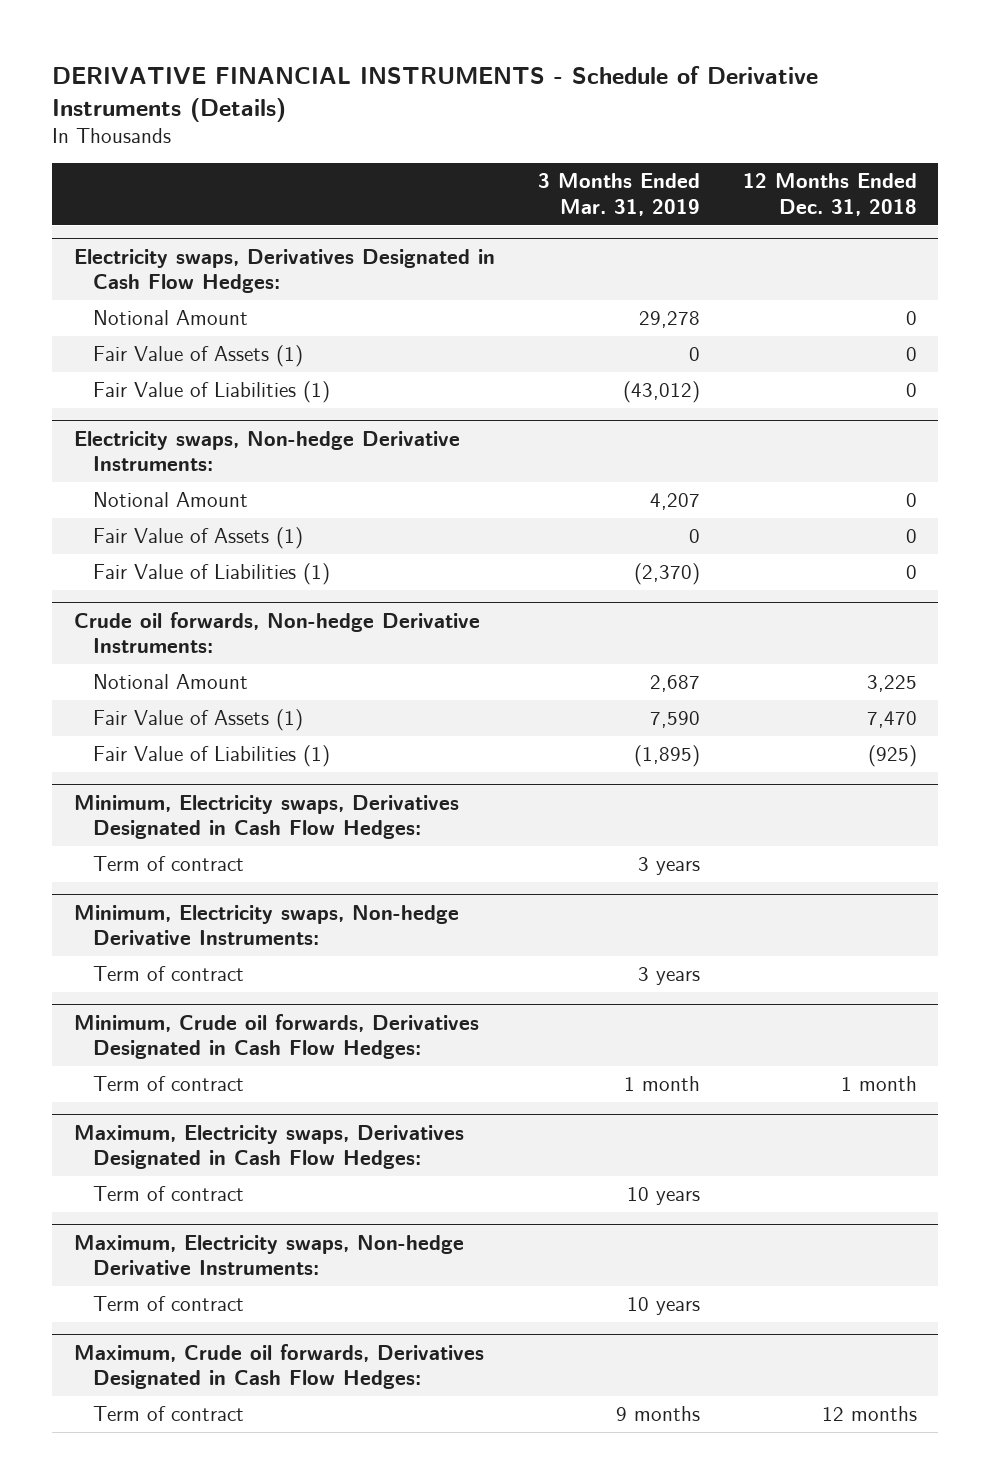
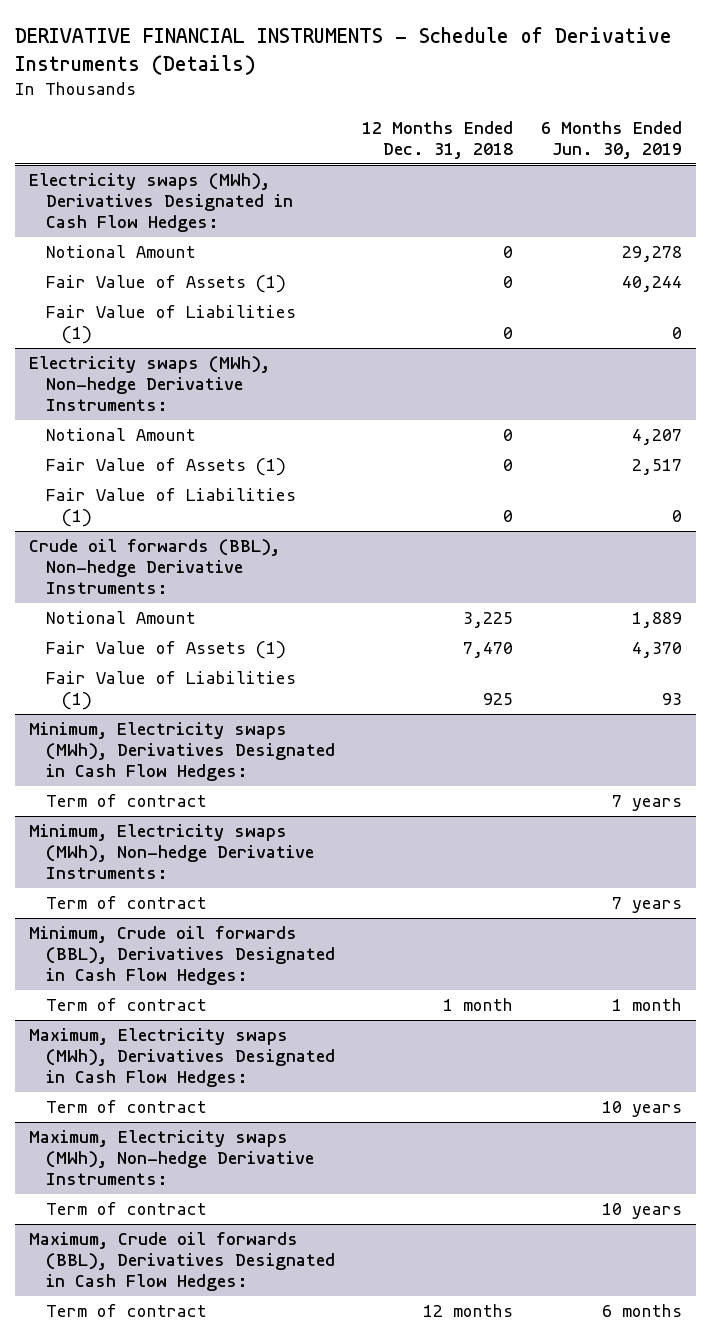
[537,173,700,216] 3 Months Ended Mar. 31, 2019 -> none
none -> [540,121,682,159] 6 Months Ended Jun. 30, 2019
[73,248,495,294] Electricity swaps, Derivatives Designated in Cash Flow Hedges: -> [29,173,293,233] Electricity swaps (MWh), Derivatives Designated in Cash Flow Hedges:
[73,430,460,472] Electricity swaps, Non-hedge Derivative Instruments: -> [29,356,271,412] Electricity swaps (MWh), Non-hedge Derivative Instruments:
[73,611,480,654] Crude oil forwards, Non-hedge Derivative Instruments: -> [29,539,281,595] Crude oil forwards (BBL), Non-hedge Derivative Instruments:
[867,745,917,768] (925) -> [483,693,514,706] 925
[73,794,459,840] Minimum, Electricity swaps, Derivatives Designated in Cash Flow Hedges: -> [29,722,335,782] Minimum, Electricity swaps (MWh), Derivatives Designated in Cash Flow Hedges:
[73,904,459,946] Minimum, Electricity swaps, Non-hedge Derivative Instruments: -> [29,824,314,880] Minimum, Electricity swaps (MWh), Non-hedge Derivative Instruments:
[73,1013,479,1060] Minimum, Crude oil forwards, Derivatives Designated in Cash Flow Hedges: -> [29,926,335,986] Minimum, Crude oil forwards (BBL), Derivatives Designated in Cash Flow Hedges:
[73,1124,464,1170] Maximum, Electricity swaps, Derivatives Designated in Cash Flow Hedges: -> [29,1028,335,1088] Maximum, Electricity swaps (MWh), Derivatives Designated in Cash Flow Hedges:
[73,1234,464,1276] Maximum, Electricity swaps, Non-hedge Derivative Instruments: -> [29,1130,314,1186] Maximum, Electricity swaps (MWh), Non-hedge Derivative Instruments:
[73,1343,484,1390] Maximum, Crude oil forwards, Derivatives Designated in Cash Flow Hedges: -> [29,1232,335,1292] Maximum, Crude oil forwards (BBL), Derivatives Designated in Cash Flow Hedges:

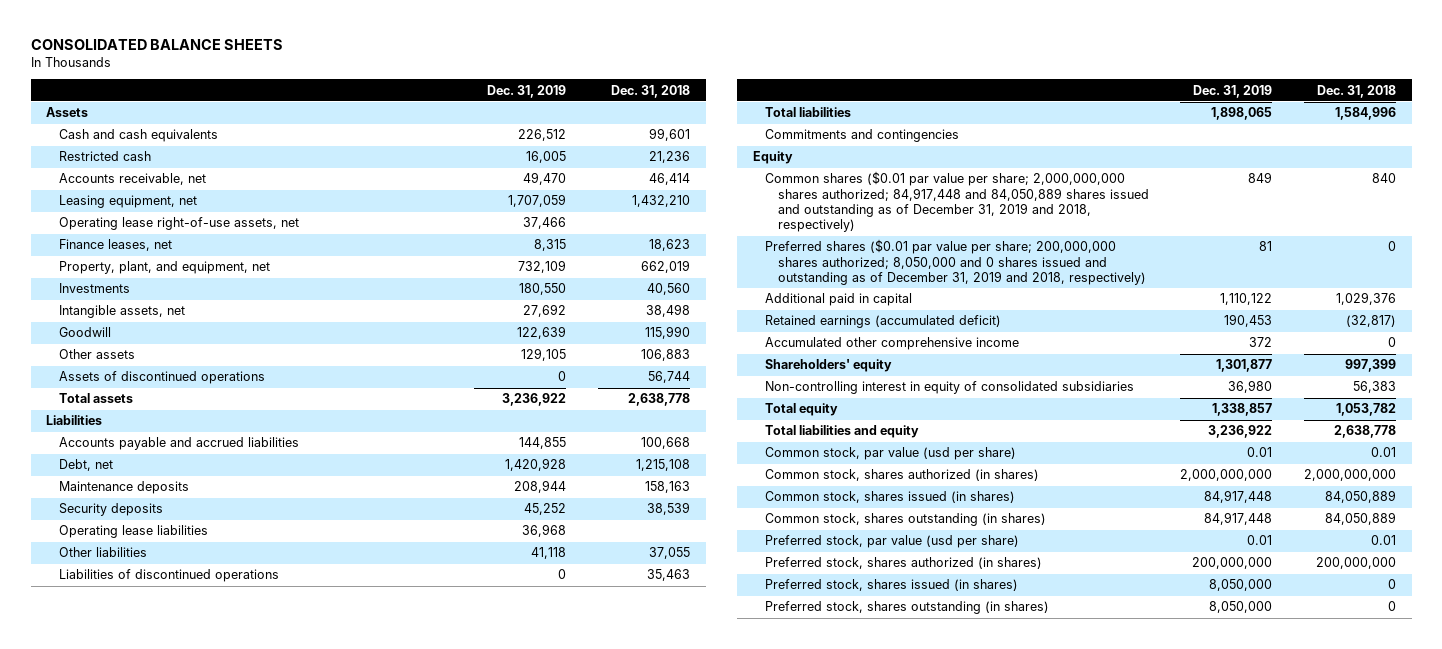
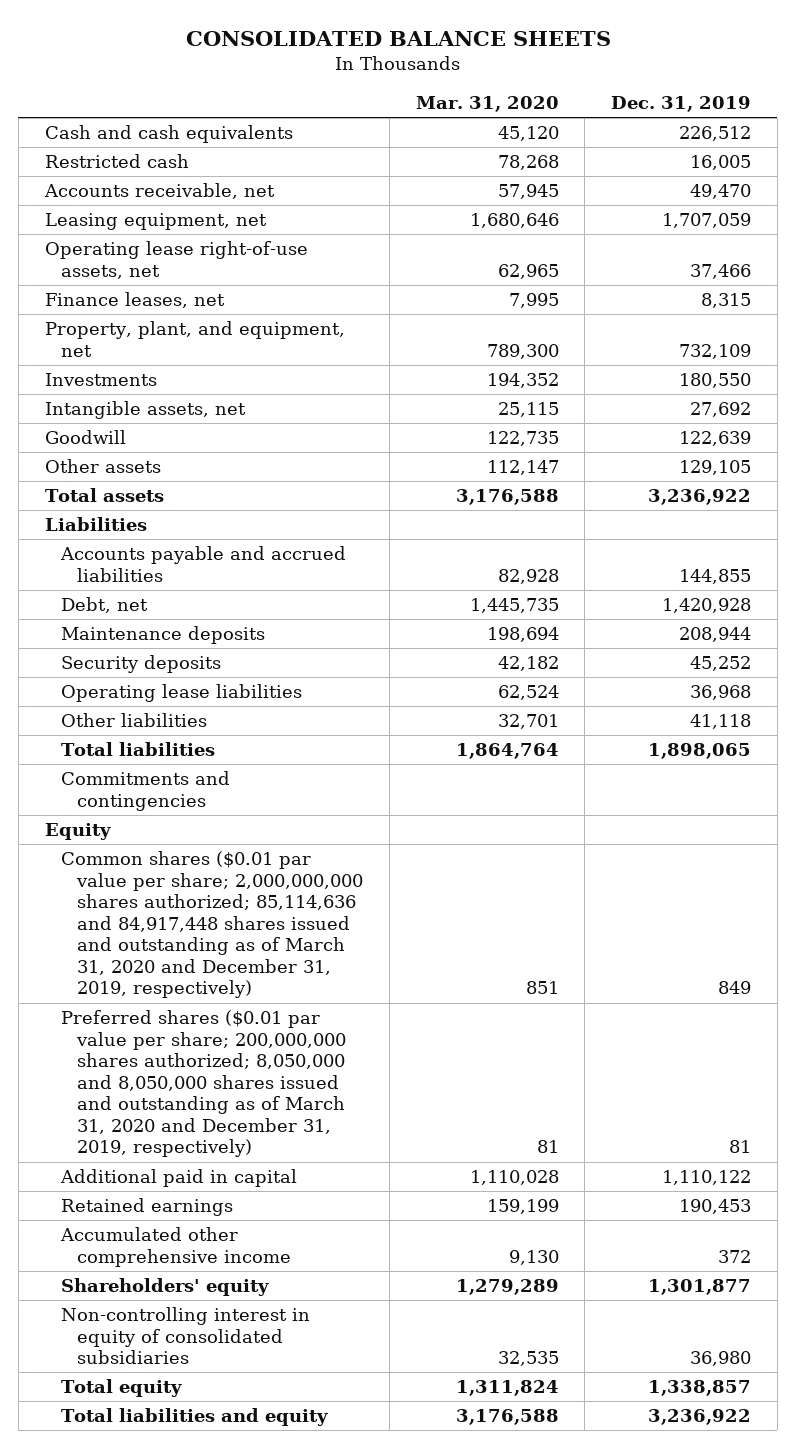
[610,84,690,98] Dec. 31, 2018 -> none
none -> [415,96,559,113] Mar. 31, 2020
[46,107,89,118] Assets -> none
[58,371,265,385] Assets of discontinued operations -> none
[58,569,279,583] Liabilities of discontinued operations -> none
[765,171,1149,233] Common shares ($0.01 par value per share; 2,000,000,000 shares authorized; 84,917,448 and 84,050,889 shares issued and outstanding as of December 31, 2019 and 2018, respectively) -> [60,851,364,999] Common shares ($0.01 par value per share; 2,000,000,000 shares authorized; 85,114,636 and 84,917,448 shares issued and outstanding as of March 31, 2020 and December 31, 2019, respectively)
[765,239,1146,286] Preferred shares ($0.01 par value per share; 200,000,000 shares authorized; 8,050,000 and 0 shares issued and outstanding as of December 31, 2019 and 2018, respectively) -> [60,1010,347,1158] Preferred shares ($0.01 par value per share; 200,000,000 shares authorized; 8,050,000 and 8,050,000 shares issued and outstanding as of March 31, 2020 and December 31, 2019, respectively)
[765,315,1002,329] Retained earnings (accumulated deficit) -> [60,1198,233,1217] Retained earnings
[765,447,1017,461] Common stock, par value (usd per share) -> none
[765,469,1040,482] Common stock, shares authorized (in shares) -> none
[765,491,1016,504] Common stock, shares issued (in shares) -> none
[765,513,1047,527] Common stock, shares outstanding (in shares) -> none
[765,535,1020,549] Preferred stock, par value (usd per share) -> none
[765,557,1043,570] Preferred stock, shares authorized (in shares) -> none
[765,579,1019,592] Preferred stock, shares issued (in shares) -> none
[765,601,1050,615] Preferred stock, shares outstanding (in shares) -> none

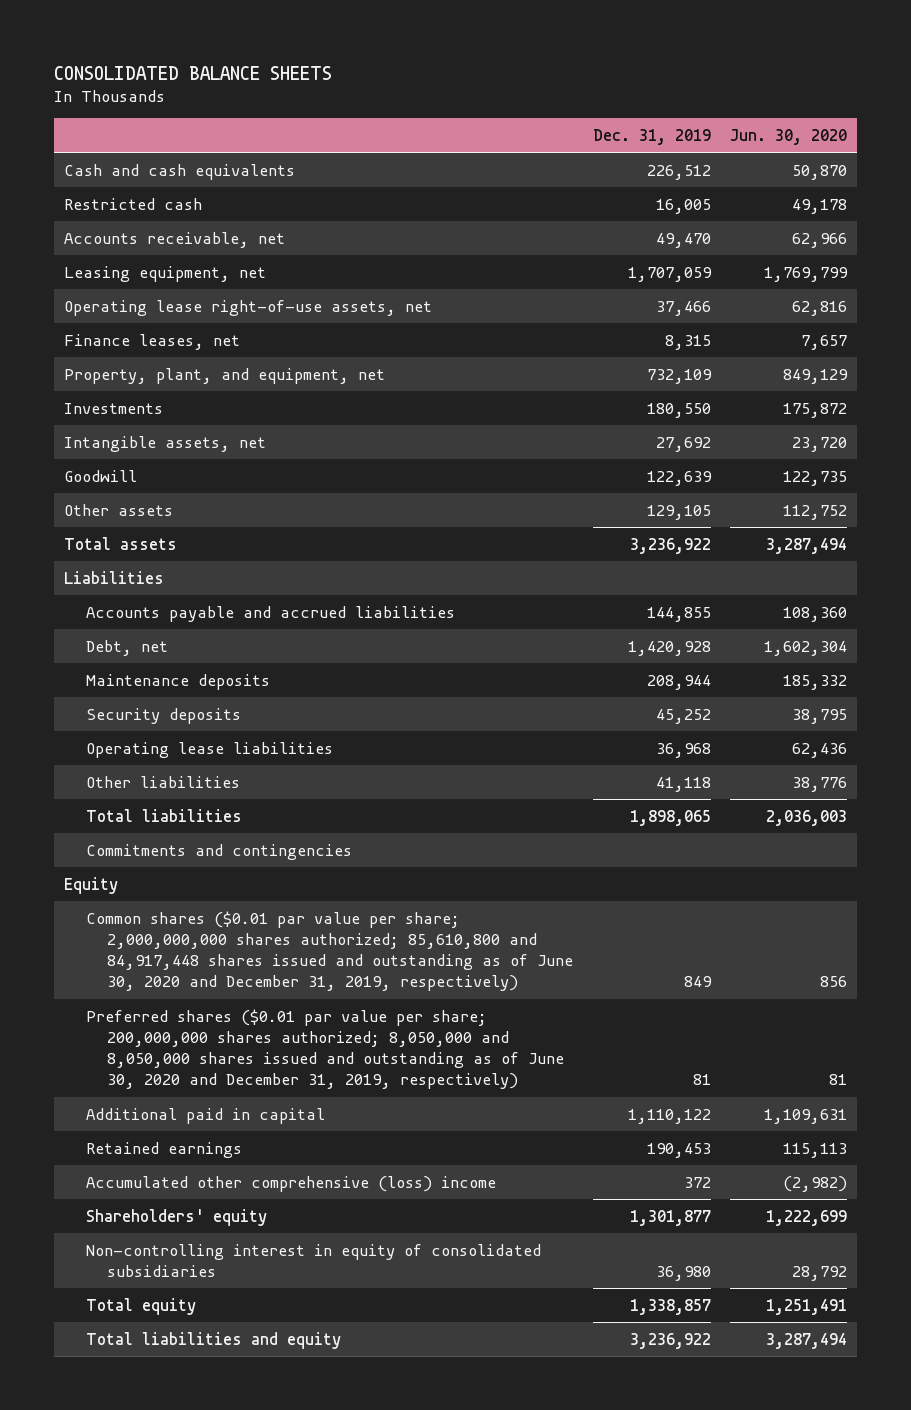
[415,96,559,113] Mar. 31, 2020 -> none
none -> [729,128,847,145] Jun. 30, 2020
[60,851,364,999] Common shares ($0.01 par value per share; 2,000,000,000 shares authorized; 85,114,636 and 84,917,448 shares issued and outstanding as of March 31, 2020 and December 31, 2019, respectively) -> [85,910,574,992] Common shares ($0.01 par value per share; 2,000,000,000 shares authorized; 85,610,800 and 84,917,448 shares issued and outstanding as of June 30, 2020 and December 31, 2019, respectively)
[60,1010,347,1158] Preferred shares ($0.01 par value per share; 200,000,000 shares authorized; 8,050,000 and 8,050,000 shares issued and outstanding as of March 31, 2020 and December 31, 2019, respectively) -> [85,1008,565,1090] Preferred shares ($0.01 par value per share; 200,000,000 shares authorized; 8,050,000 and 8,050,000 shares issued and outstanding as of June 30, 2020 and December 31, 2019, respectively)
[59,1227,292,1267] Accumulated other comprehensive income -> [85,1175,496,1192] Accumulated other comprehensive (loss) income

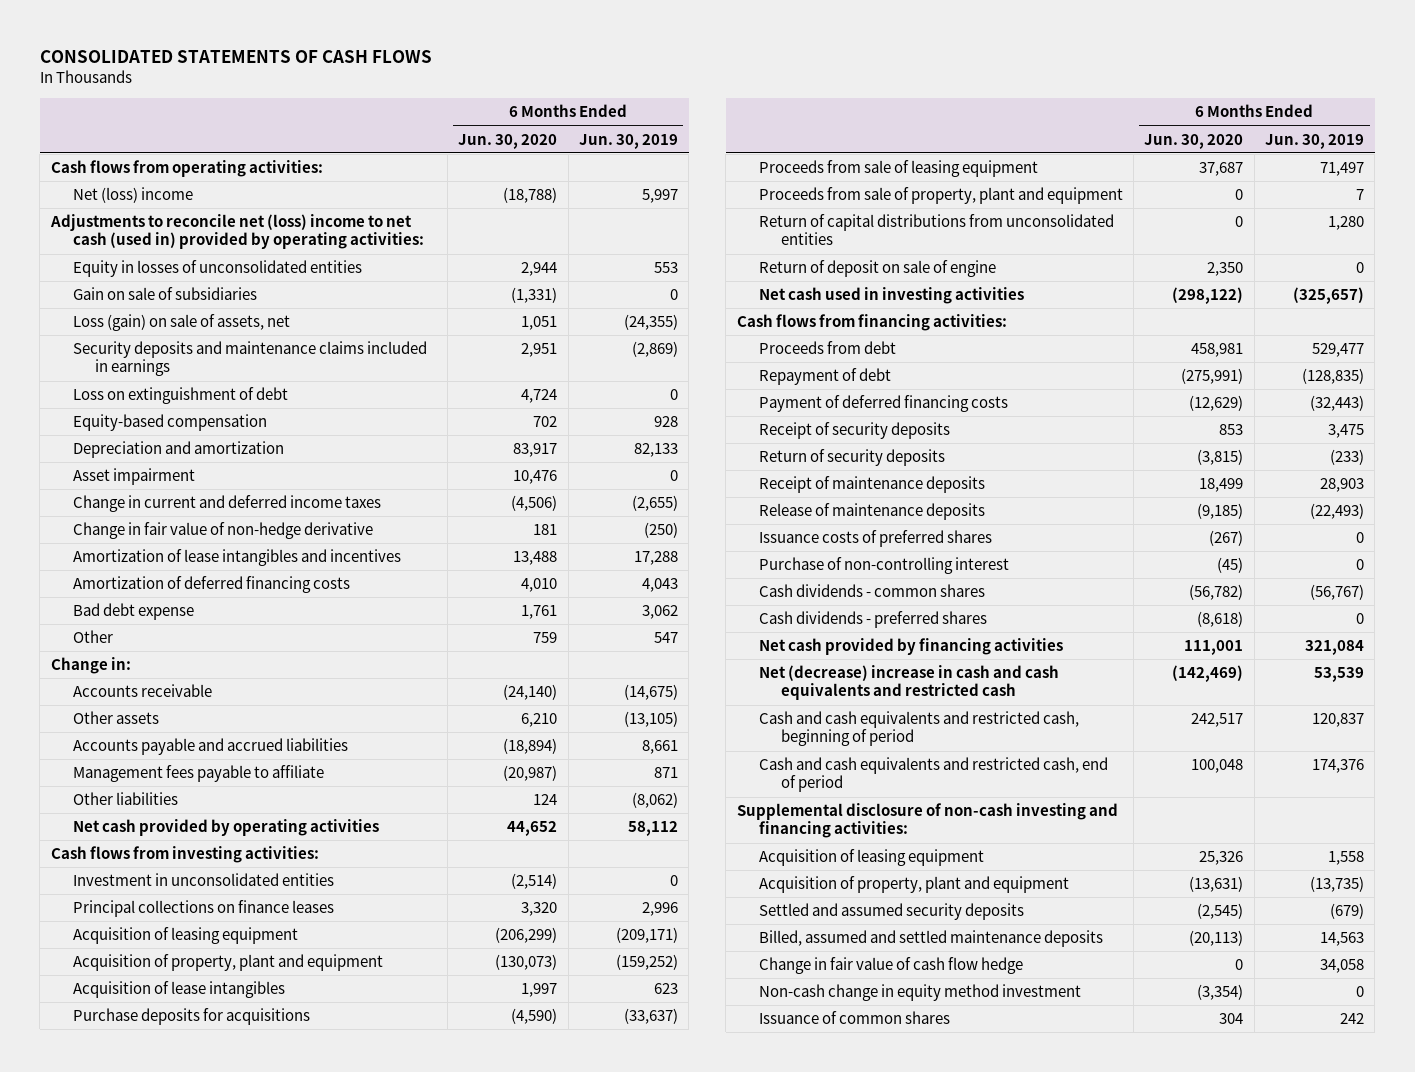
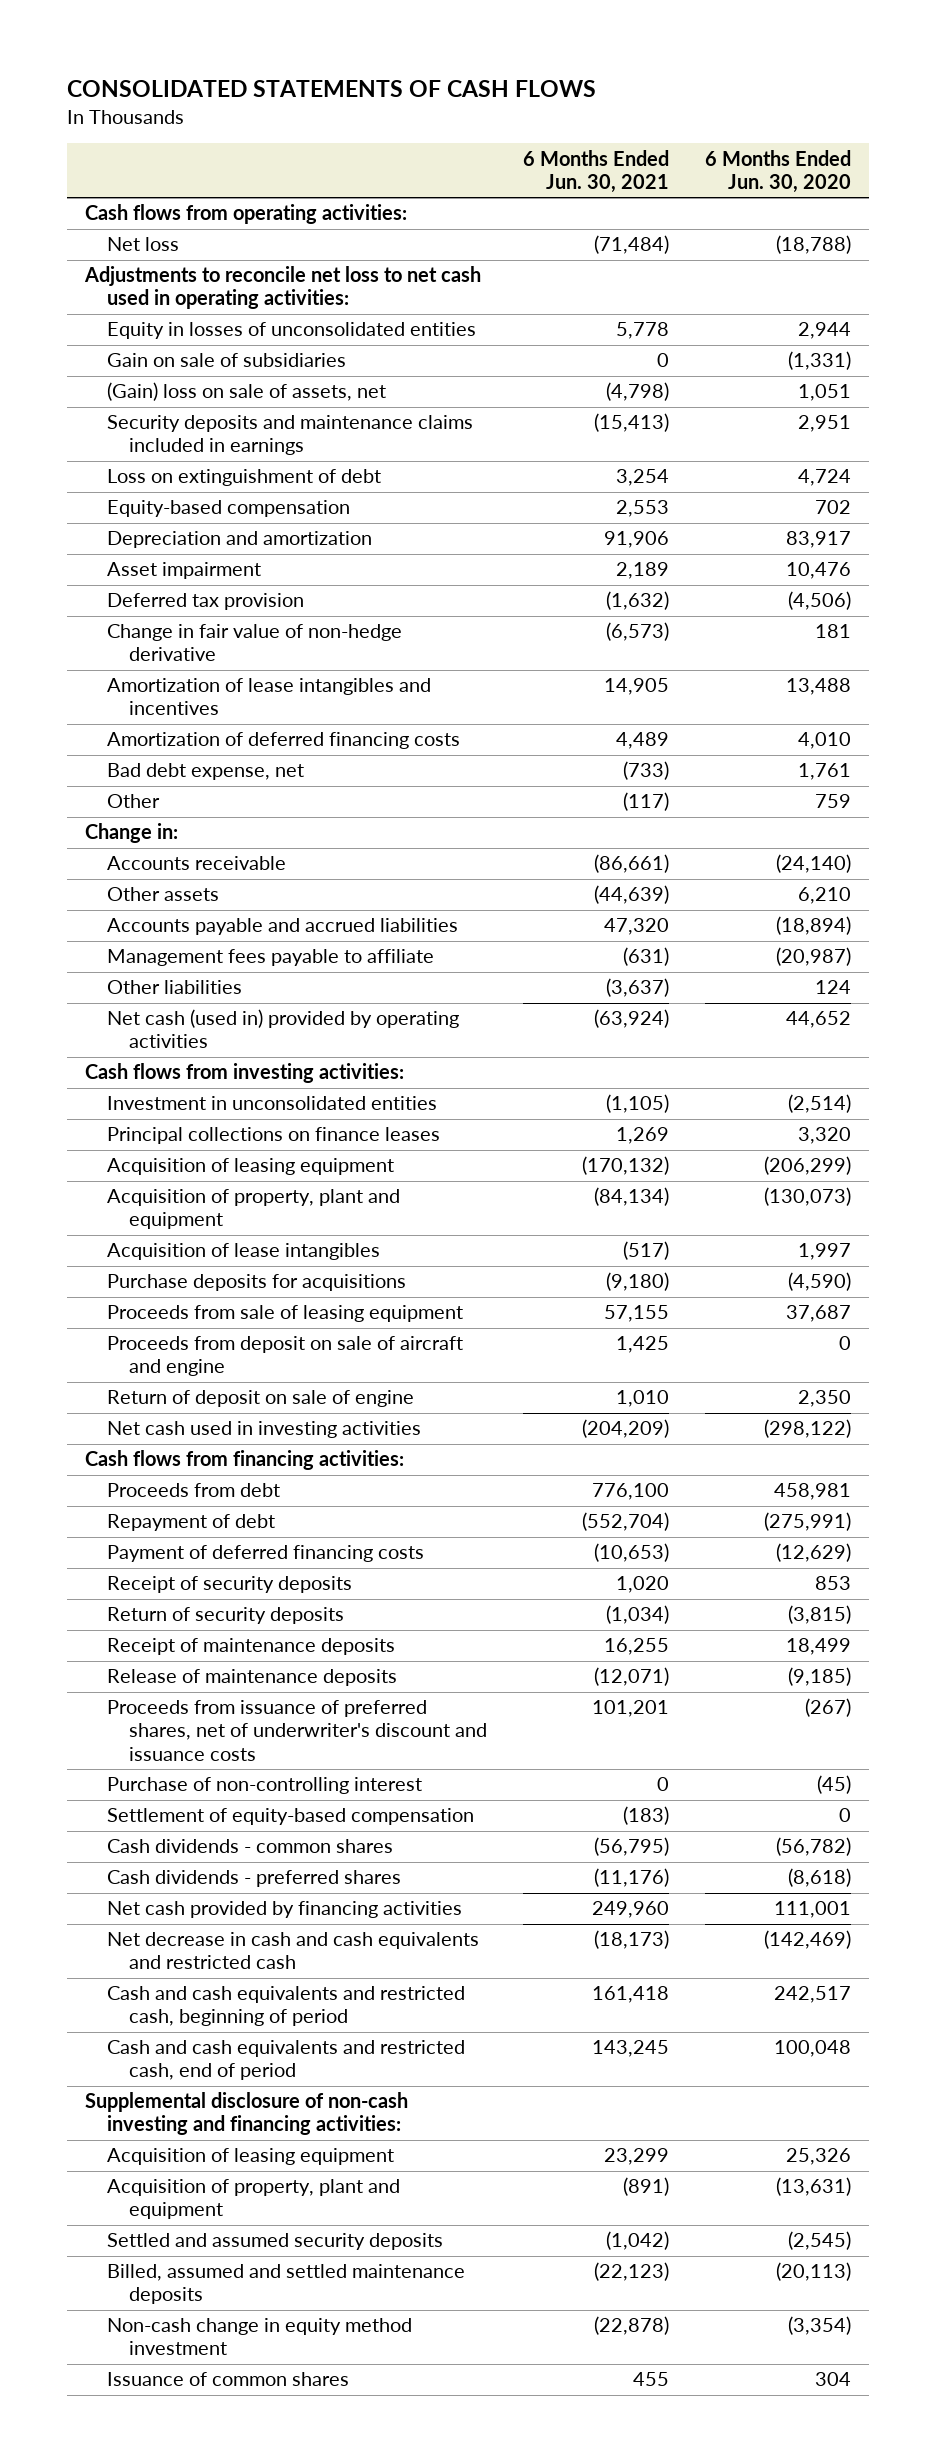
[578,133,678,149] Jun. 30, 2019 -> none
none -> [523,149,670,193] 6 Months Ended Jun. 30, 2021
[72,187,193,204] Net (loss) income -> [106,237,179,252] Net loss
[49,214,424,250] Adjustments to reconcile net (loss) income to net cash (used in) provided by operating activities: -> [83,266,481,310] Adjustments to reconcile net loss to net cash used in operating activities:
[72,314,290,332] Loss (gain) on sale of assets, net -> [106,382,386,402] (Gain) loss on sale of assets, net
[72,495,381,513] Change in current and deferred income taxes -> [106,593,304,611] Deferred tax provision
[72,603,194,621] Bad debt expense -> [106,763,304,781] Bad debt expense, net
[72,819,379,837] Net cash provided by operating activities -> [106,1009,459,1049] Net cash (used in) provided by operating activities
[758,187,1123,205] Proceeds from sale of property, plant and equipment -> none
[758,214,1114,246] Return of capital distributions from unconsolidated entities -> none
none -> [106,1336,463,1377] Proceeds from deposit on sale of aircraft and engine
[758,530,992,548] Issuance costs of preferred shares -> [106,1700,487,1761] Proceeds from issuance of preferred shares, net of underwriter's discount and issuance costs
none -> [106,1808,474,1826] Settlement of equity-based compensation
[758,665,1059,701] Net (decrease) increase in cash and cash equivalents and restricted cash -> [106,1932,479,1970] Net decrease in cash and cash equivalents and restricted cash
[758,957,1023,975] Change in fair value of cash flow hedge -> none

